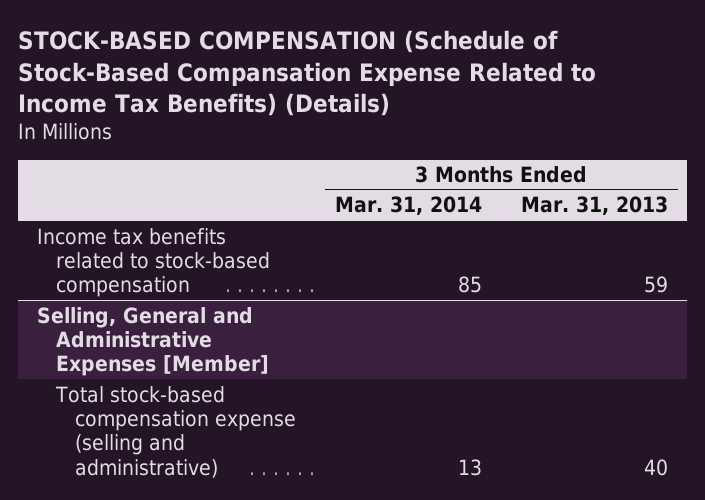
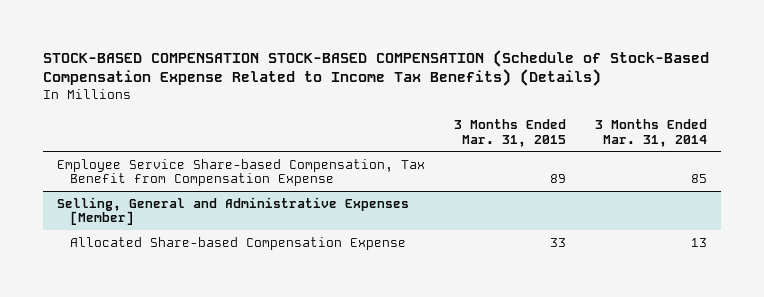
[17,30,596,116] STOCK-BASED COMPENSATION (Schedule of Stock-Based Compansation Expense Related to Income Tax Benefits) (Details) -> [42,49,709,87] STOCK-BASED COMPENSATION STOCK-BASED COMPENSATION (Schedule of Stock-Based Compensation Expense Related to Income Tax Benefits) (Details)
[520,196,668,216] Mar. 31, 2013 -> none
none -> [454,118,567,147] 3 Months Ended Mar. 31, 2015
[37,227,271,298] Income tax benefits related to stock-based compensation -> [57,158,426,187] Employee Service Share-based Compensation, Tax Benefit from Compensation Expense
[55,385,297,478] Total stock-based compensation expense (selling and administrative) -> [69,236,406,250] Allocated Share-based Compensation Expense

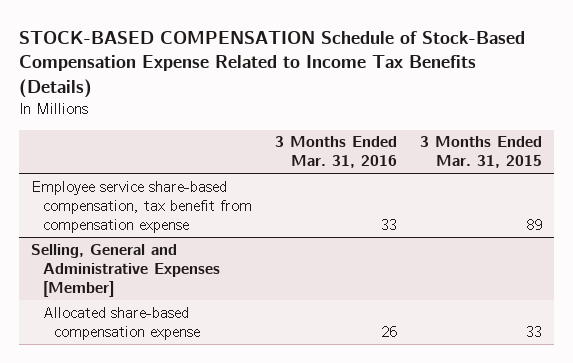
[42,49,709,87] STOCK-BASED COMPENSATION STOCK-BASED COMPENSATION (Schedule of Stock-Based Compensation Expense Related to Income Tax Benefits) (Details) -> [19,30,526,98] STOCK-BASED COMPENSATION Schedule of Stock-Based Compensation Expense Related to Income Tax Benefits (Details)
[594,118,707,147] 3 Months Ended Mar. 31, 2014 -> none
none -> [275,136,398,169] 3 Months Ended Mar. 31, 2016
[57,158,426,187] Employee Service Share-based Compensation, Tax Benefit from Compensation Expense -> [31,180,252,233] Employee service share-based compensation, tax benefit from compensation expense
[69,236,406,250] Allocated Share-based Compensation Expense -> [42,306,201,340] Allocated share-based compensation expense

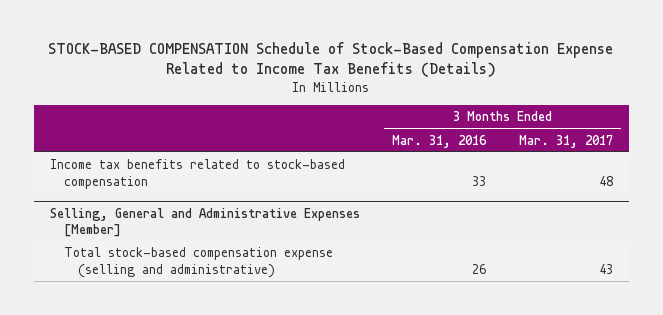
[420,136,543,169] 3 Months Ended Mar. 31, 2015 -> none
none -> [518,134,613,148] Mar. 31, 2017
[31,180,252,233] Employee service share-based compensation, tax benefit from compensation expense -> [49,159,345,189] Income tax benefits related to stock-based compensation
[42,306,201,340] Allocated share-based compensation expense -> [64,247,334,278] Total stock-based compensation expense (selling and administrative)

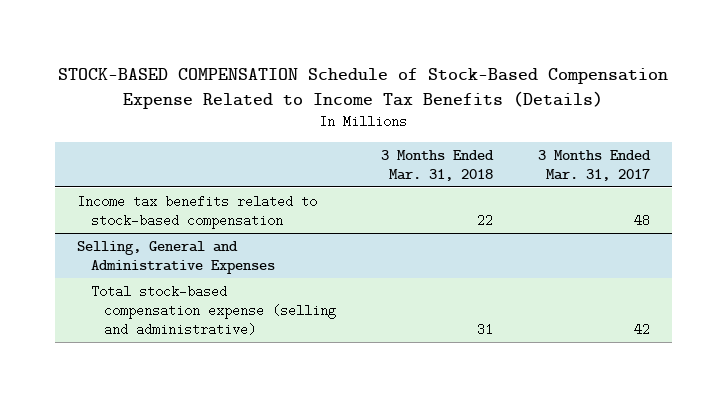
[392,134,488,148] Mar. 31, 2016 -> none
none -> [381,150,495,181] 3 Months Ended Mar. 31, 2018
[49,207,360,238] Selling, General and Administrative Expenses [Member] -> [77,240,275,274] Selling, General and Administrative Expenses
[598,263,613,274] 43 -> [633,322,650,336] 42

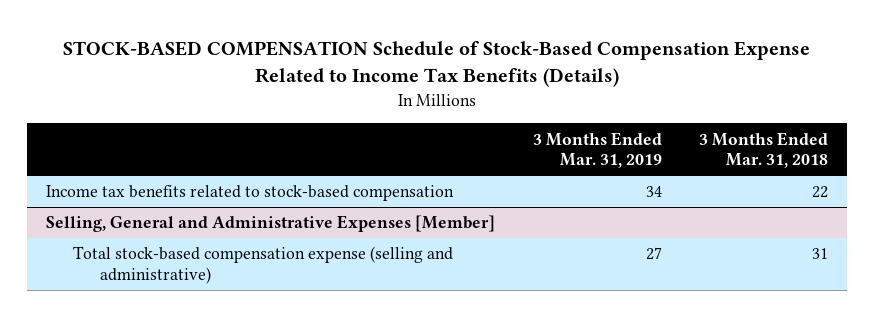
[537,150,651,181] 3 Months Ended Mar. 31, 2017 -> none
none -> [532,131,662,169] 3 Months Ended Mar. 31, 2019
[77,240,275,274] Selling, General and Administrative Expenses -> [46,215,496,233] Selling, General and Administrative Expenses [Member]

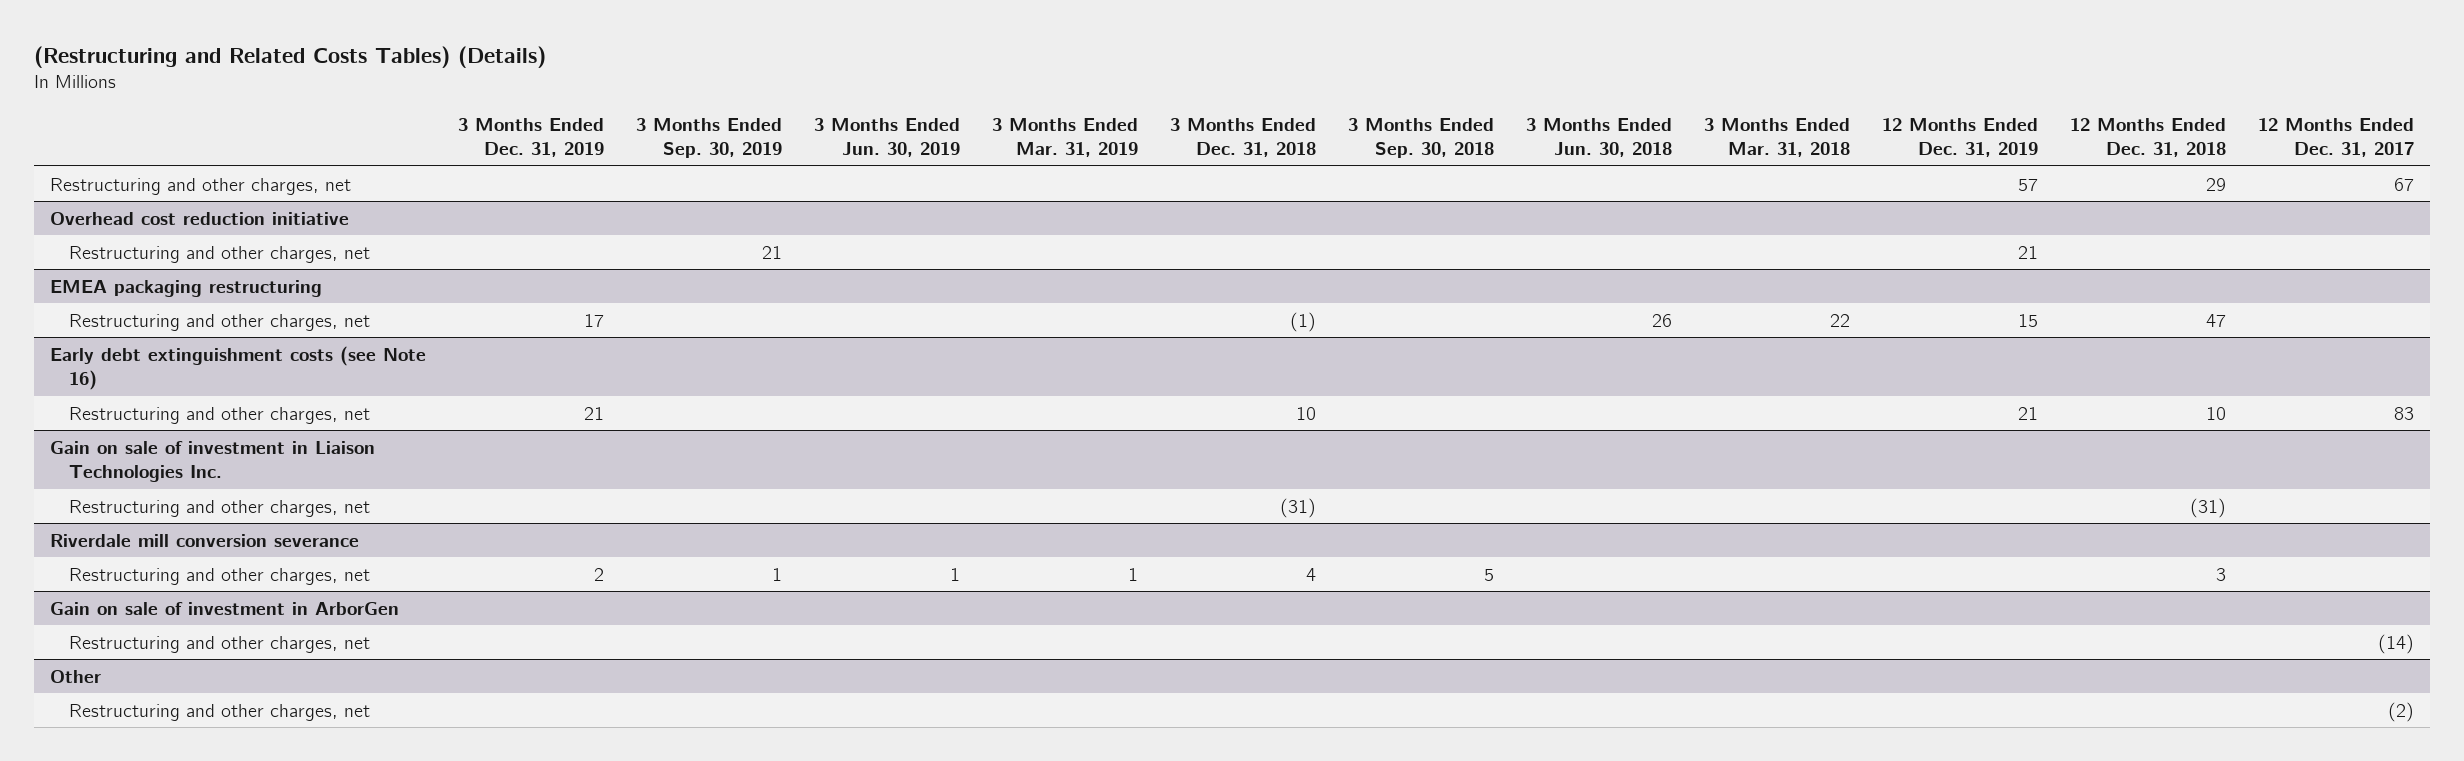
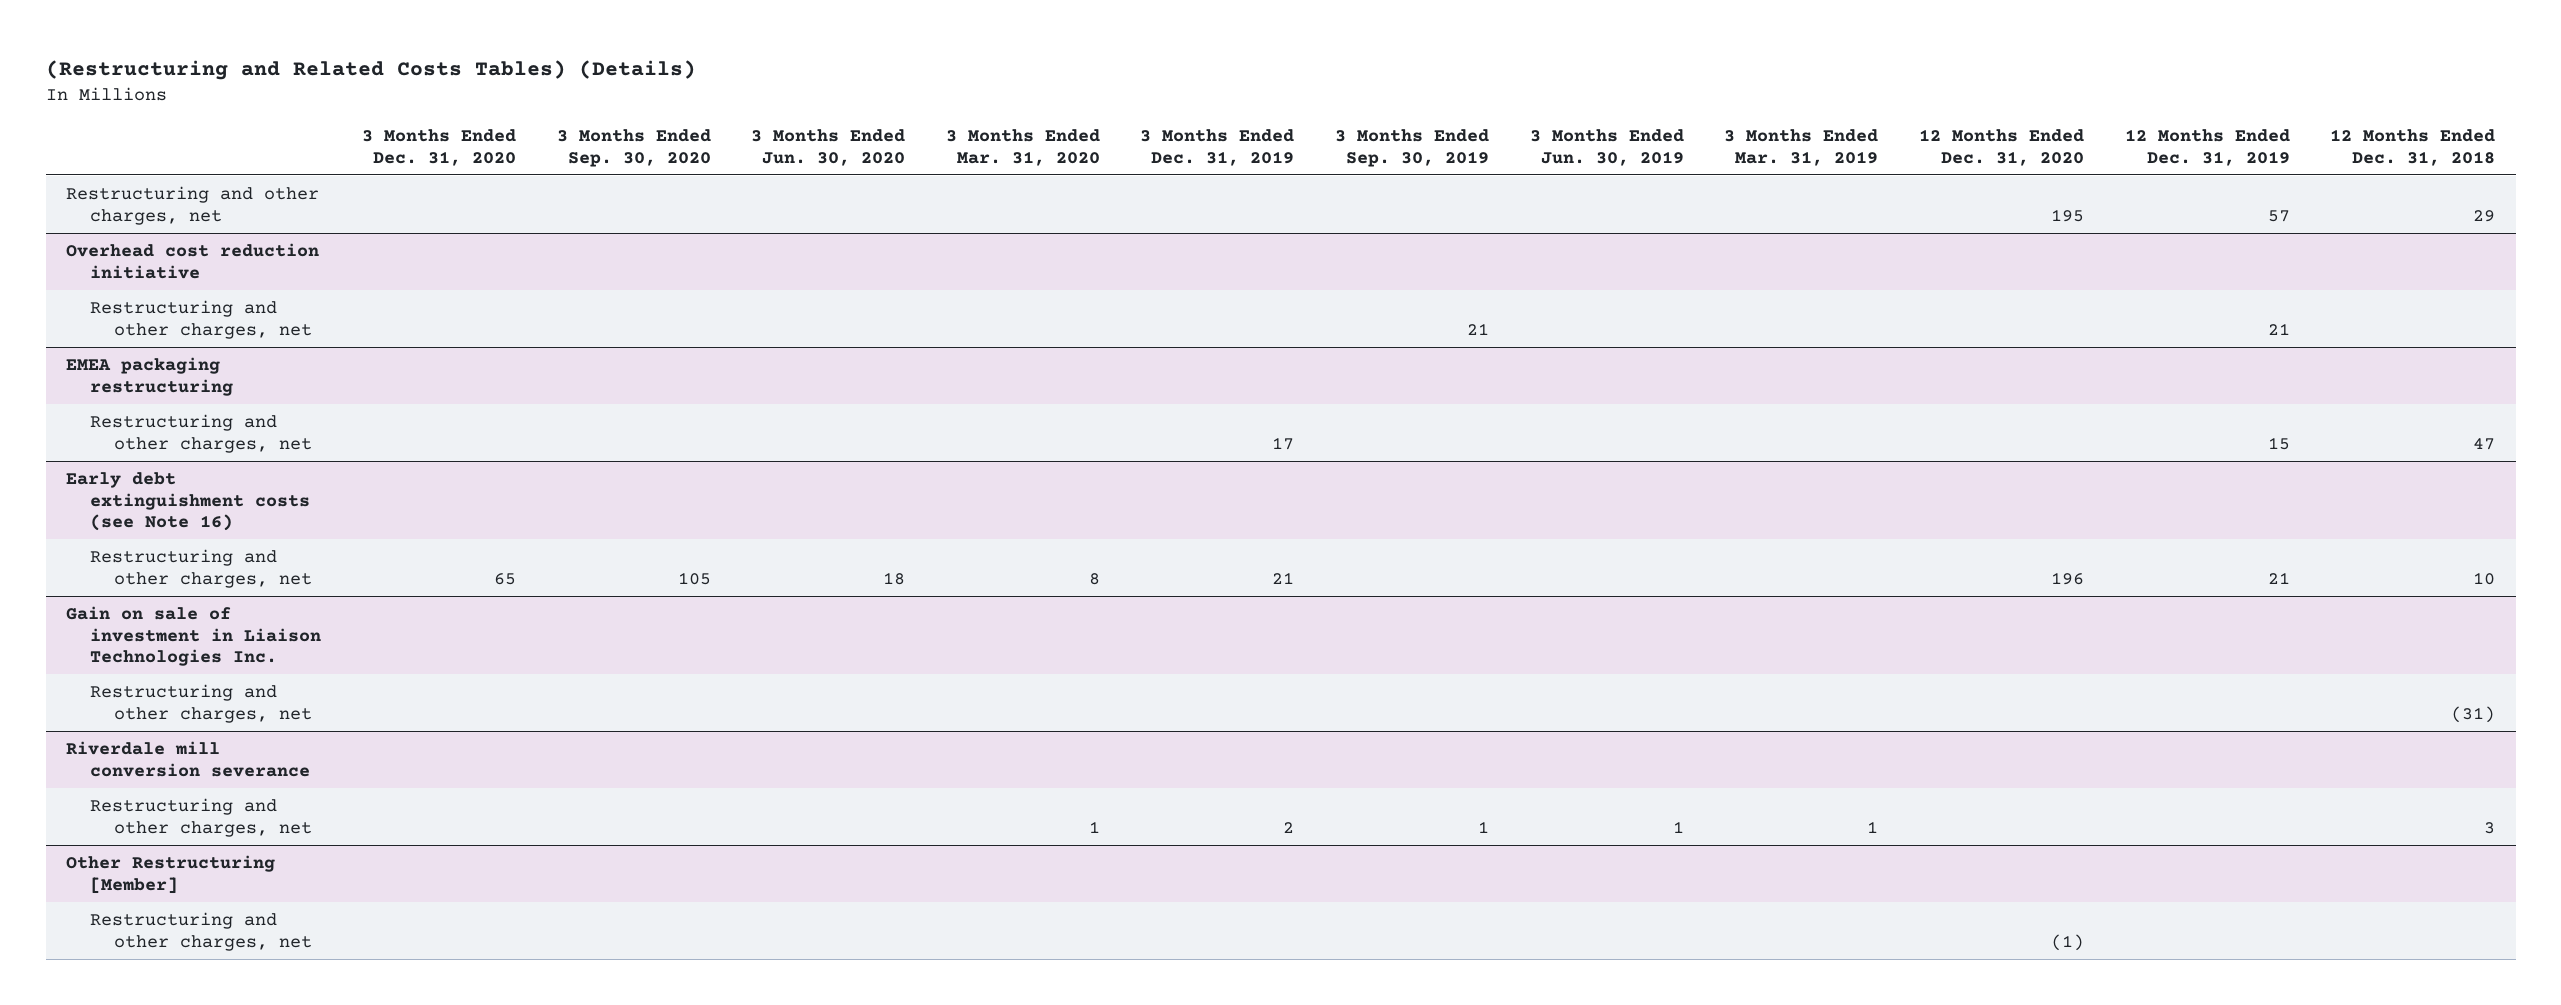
[1170,117,1317,158] 3 Months Ended Dec. 31, 2018 -> none
[1348,117,1495,159] 3 Months Ended Sep. 30, 2018 -> none
[1526,117,1673,158] 3 Months Ended Jun. 30, 2018 -> none
[1704,117,1851,158] 3 Months Ended Mar. 31, 2018 -> none
[2258,117,2415,158] 12 Months Ended Dec. 31, 2017 -> none
none -> [361,128,516,166] 3 Months Ended Dec. 31, 2020
none -> [556,128,711,167] 3 Months Ended Sep. 30, 2020
none -> [751,128,906,166] 3 Months Ended Jun. 30, 2020
none -> [945,128,1100,166] 3 Months Ended Mar. 31, 2020
none -> [1919,128,2085,166] 12 Months Ended Dec. 31, 2020
[49,601,399,615] Gain on sale of investment in ArborGen -> none
[68,635,370,653] Restructuring and other charges, net -> none
[49,669,101,683] Other -> [66,854,276,894] Other Restructuring [Member]

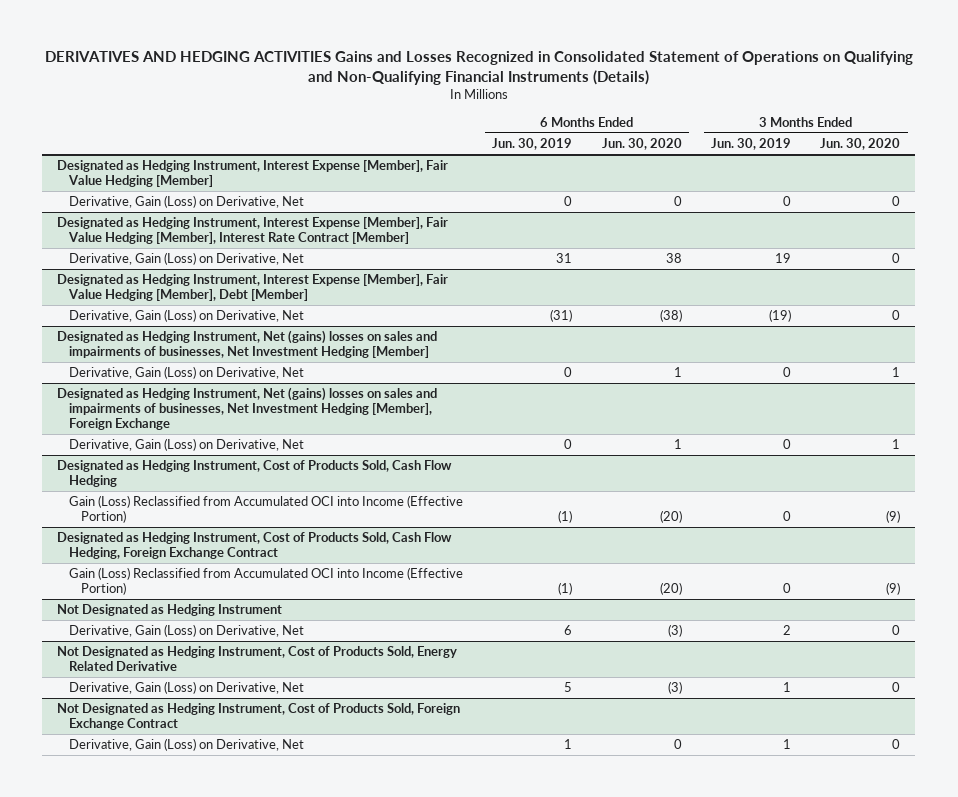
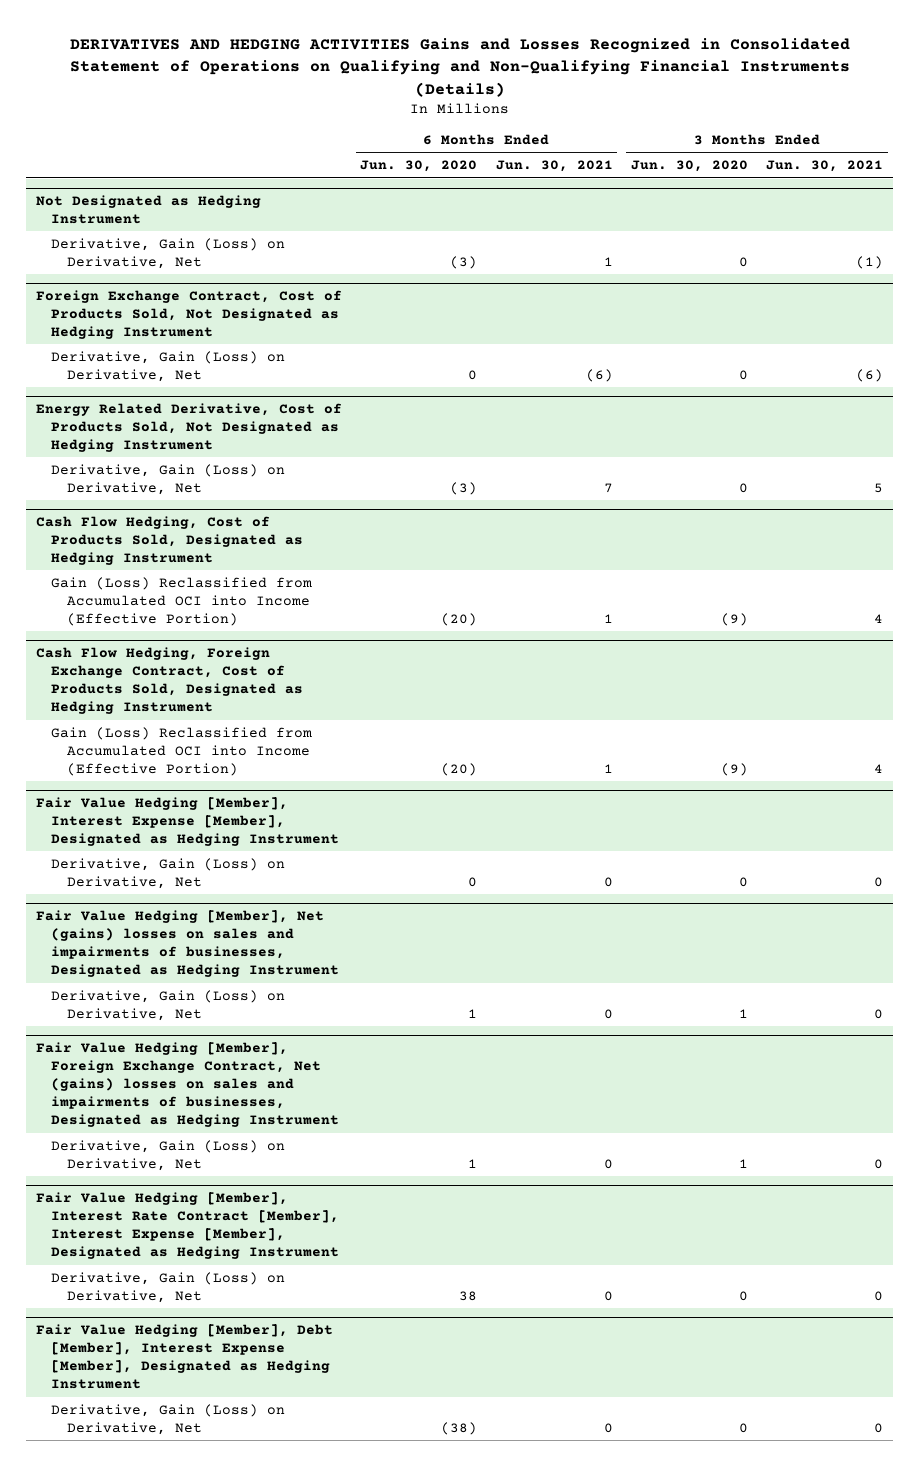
[492,138,573,151] Jun. 30, 2019 -> none
[711,138,792,151] Jun. 30, 2019 -> none
none -> [495,160,613,173] Jun. 30, 2021
none -> [766,160,884,173] Jun. 30, 2021
[57,160,449,187] Designated as Hedging Instrument, Interest Expense [Member], Fair Value Hedging [Member] -> none
[69,195,305,209] Derivative, Gain (Loss) on Derivative, Net -> none
[57,217,449,244] Designated as Hedging Instrument, Interest Expense [Member], Fair Value Hedging [Member], Interest Rate Contract [Member] -> none
[69,252,305,266] Derivative, Gain (Loss) on Derivative, Net -> none
[57,274,449,301] Designated as Hedging Instrument, Interest Expense [Member], Fair Value Hedging [Member], Debt [Member] -> none
[69,309,305,323] Derivative, Gain (Loss) on Derivative, Net -> none
[57,330,438,358] Designated as Hedging Instrument, Net (gains) losses on sales and impairments of businesses, Net Investment Hedging [Member] -> none
[69,366,305,380] Derivative, Gain (Loss) on Derivative, Net -> none
[57,387,438,430] Designated as Hedging Instrument, Net (gains) losses on sales and impairments of businesses, Net Investment Hedging [Member], Foreign Exchange -> none
[69,438,305,452] Derivative, Gain (Loss) on Derivative, Net -> none
[57,460,453,487] Designated as Hedging Instrument, Cost of Products Sold, Cash Flow Hedging -> none
[69,495,464,523] Gain (Loss) Reclassified from Accumulated OCI into Income (Effective Portion) -> none
[57,532,453,559] Designated as Hedging Instrument, Cost of Products Sold, Cash Flow Hedging, Foreign Exchange Contract -> none
[69,567,464,595] Gain (Loss) Reclassified from Accumulated OCI into Income (Effective Portion) -> none
none -> [35,289,342,340] Foreign Exchange Contract, Cost of Products Sold, Not Designated as Hedging Instrument
none -> [51,350,286,382] Derivative, Gain (Loss) on Derivative, Net
[57,646,458,671] Not Designated as Hedging Instrument, Cost of Products Sold, Energy Related Derivative -> [35,402,342,453] Energy Related Derivative, Cost of Products Sold, Not Designated as Hedging Instrument
none -> [35,515,304,566] Cash Flow Hedging, Cost of Products Sold, Designated as Hedging Instrument
none -> [51,576,313,627] Gain (Loss) Reclassified from Accumulated OCI into Income (Effective Portion)
[57,703,461,730] Not Designated as Hedging Instrument, Cost of Products Sold, Foreign Exchange Contract -> [35,646,304,715] Cash Flow Hedging, Foreign Exchange Contract, Cost of Products Sold, Designated as Hedging Instrument
none -> [51,726,313,777] Gain (Loss) Reclassified from Accumulated OCI into Income (Effective Portion)
none -> [35,796,340,847] Fair Value Hedging [Member], Interest Expense [Member], Designated as Hedging Instrument
none -> [35,909,340,978] Fair Value Hedging [Member], Net (gains) losses on sales and impairments of businesses, Designated as Hedging Instrument
none -> [51,989,286,1021] Derivative, Gain (Loss) on Derivative, Net
none -> [35,1041,340,1128] Fair Value Hedging [Member], Foreign Exchange Contract, Net (gains) losses on sales and impairments of businesses, Designated as Hedging Instrument
none -> [51,1139,286,1171] Derivative, Gain (Loss) on Derivative, Net
none -> [35,1191,340,1260] Fair Value Hedging [Member], Interest Rate Contract [Member], Interest Expense [Member], Designated as Hedging Instrument
none -> [51,1271,286,1303] Derivative, Gain (Loss) on Derivative, Net
none -> [35,1323,333,1390] Fair Value Hedging [Member], Debt [Member], Interest Expense [Member], Designated as Hedging Instrument
none -> [51,1403,286,1435] Derivative, Gain (Loss) on Derivative, Net

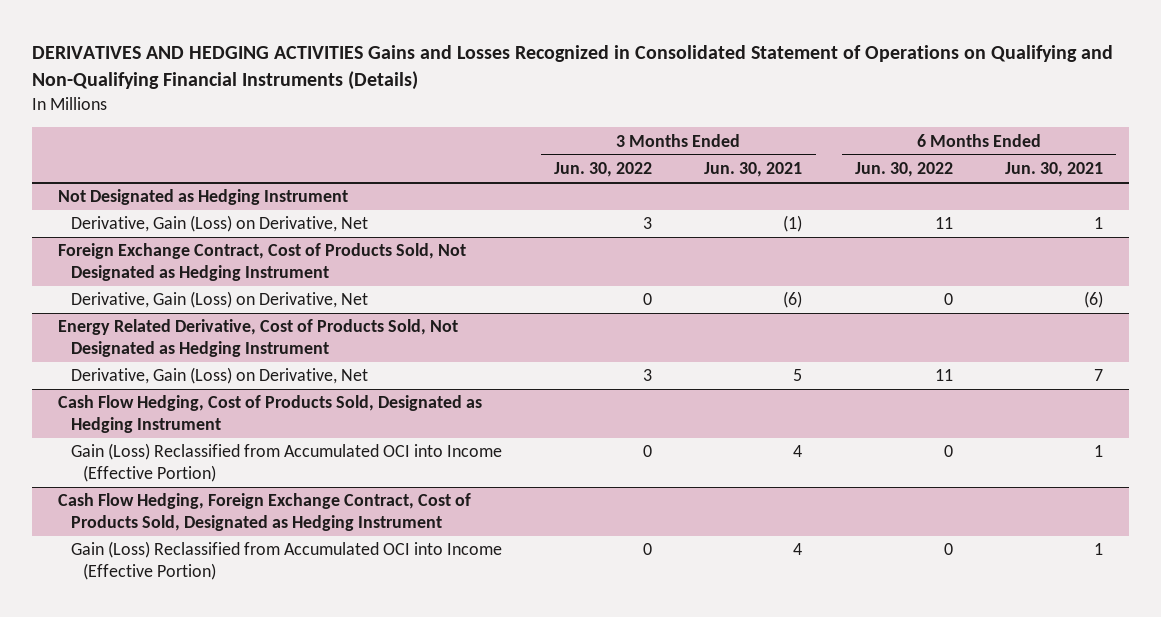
[360,160,478,173] Jun. 30, 2020 -> none
[631,160,749,173] Jun. 30, 2020 -> none
none -> [554,162,653,178] Jun. 30, 2022
none -> [854,162,953,178] Jun. 30, 2022
[35,796,340,847] Fair Value Hedging [Member], Interest Expense [Member], Designated as Hedging Instrument -> none
[51,857,286,889] Derivative, Gain (Loss) on Derivative, Net -> none
[35,909,340,978] Fair Value Hedging [Member], Net (gains) losses on sales and impairments of businesses, Designated as Hedging Instrument -> none
[51,989,286,1021] Derivative, Gain (Loss) on Derivative, Net -> none
[35,1041,340,1128] Fair Value Hedging [Member], Foreign Exchange Contract, Net (gains) losses on sales and impairments of businesses, Designated as Hedging Instrument -> none
[51,1139,286,1171] Derivative, Gain (Loss) on Derivative, Net -> none
[35,1191,340,1260] Fair Value Hedging [Member], Interest Rate Contract [Member], Interest Expense [Member], Designated as Hedging Instrument -> none
[51,1271,286,1303] Derivative, Gain (Loss) on Derivative, Net -> none
[35,1323,333,1390] Fair Value Hedging [Member], Debt [Member], Interest Expense [Member], Designated as Hedging Instrument -> none
[51,1403,286,1435] Derivative, Gain (Loss) on Derivative, Net -> none

